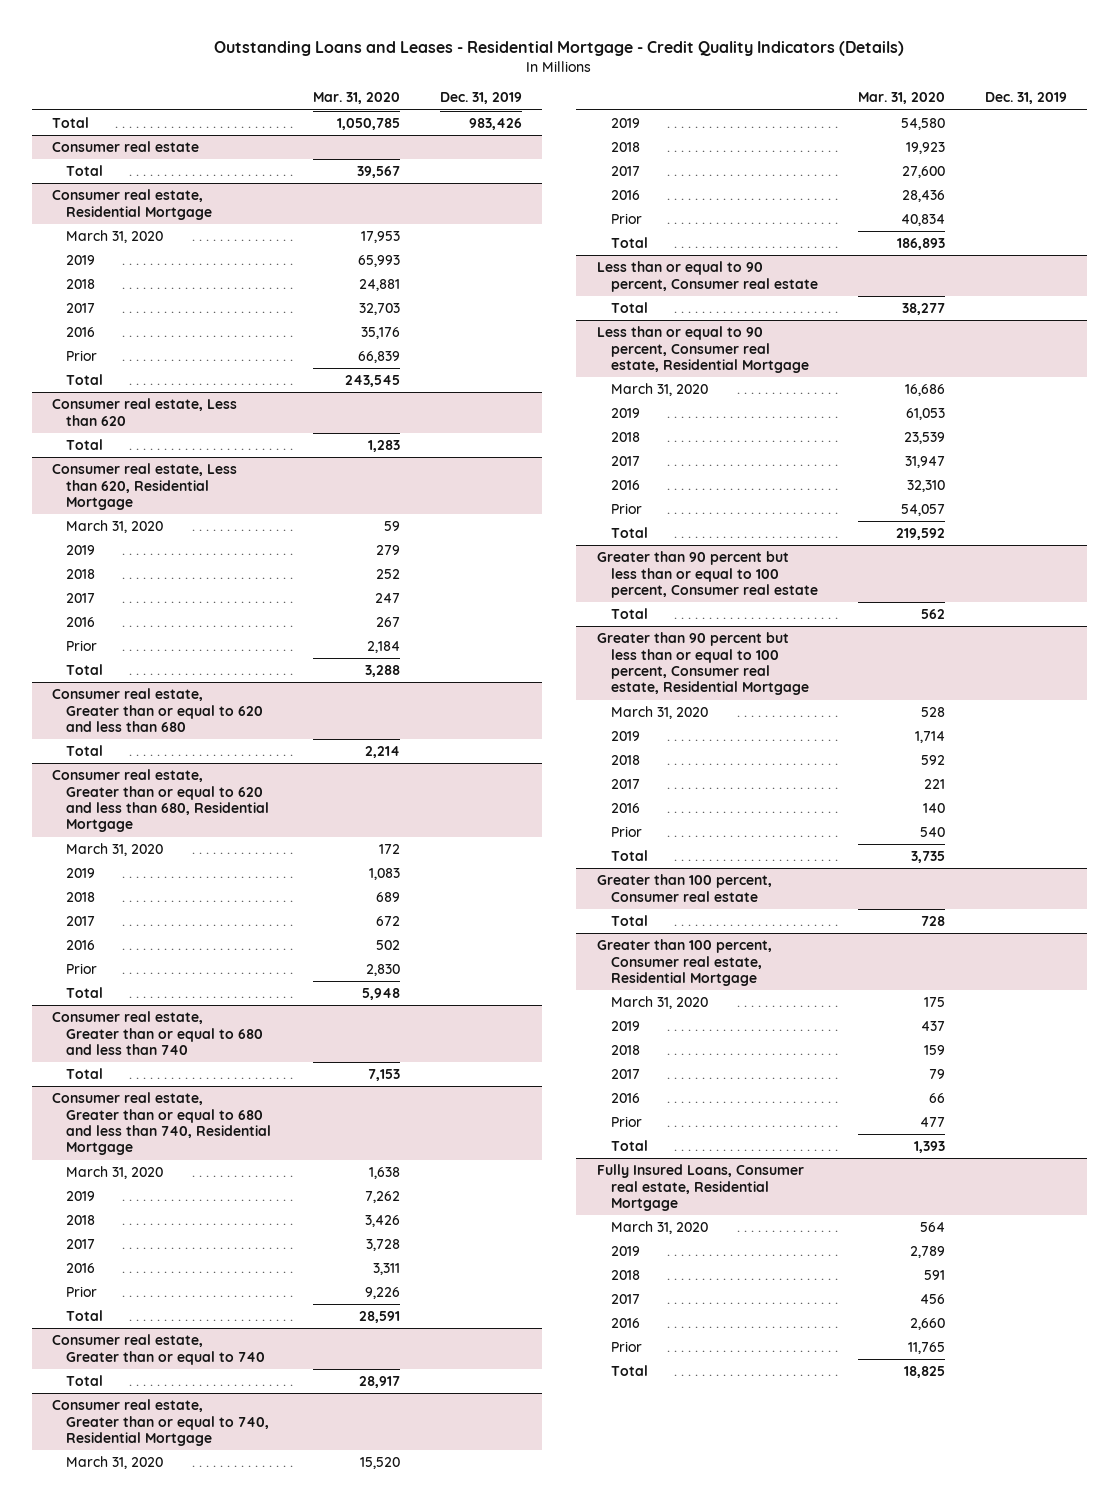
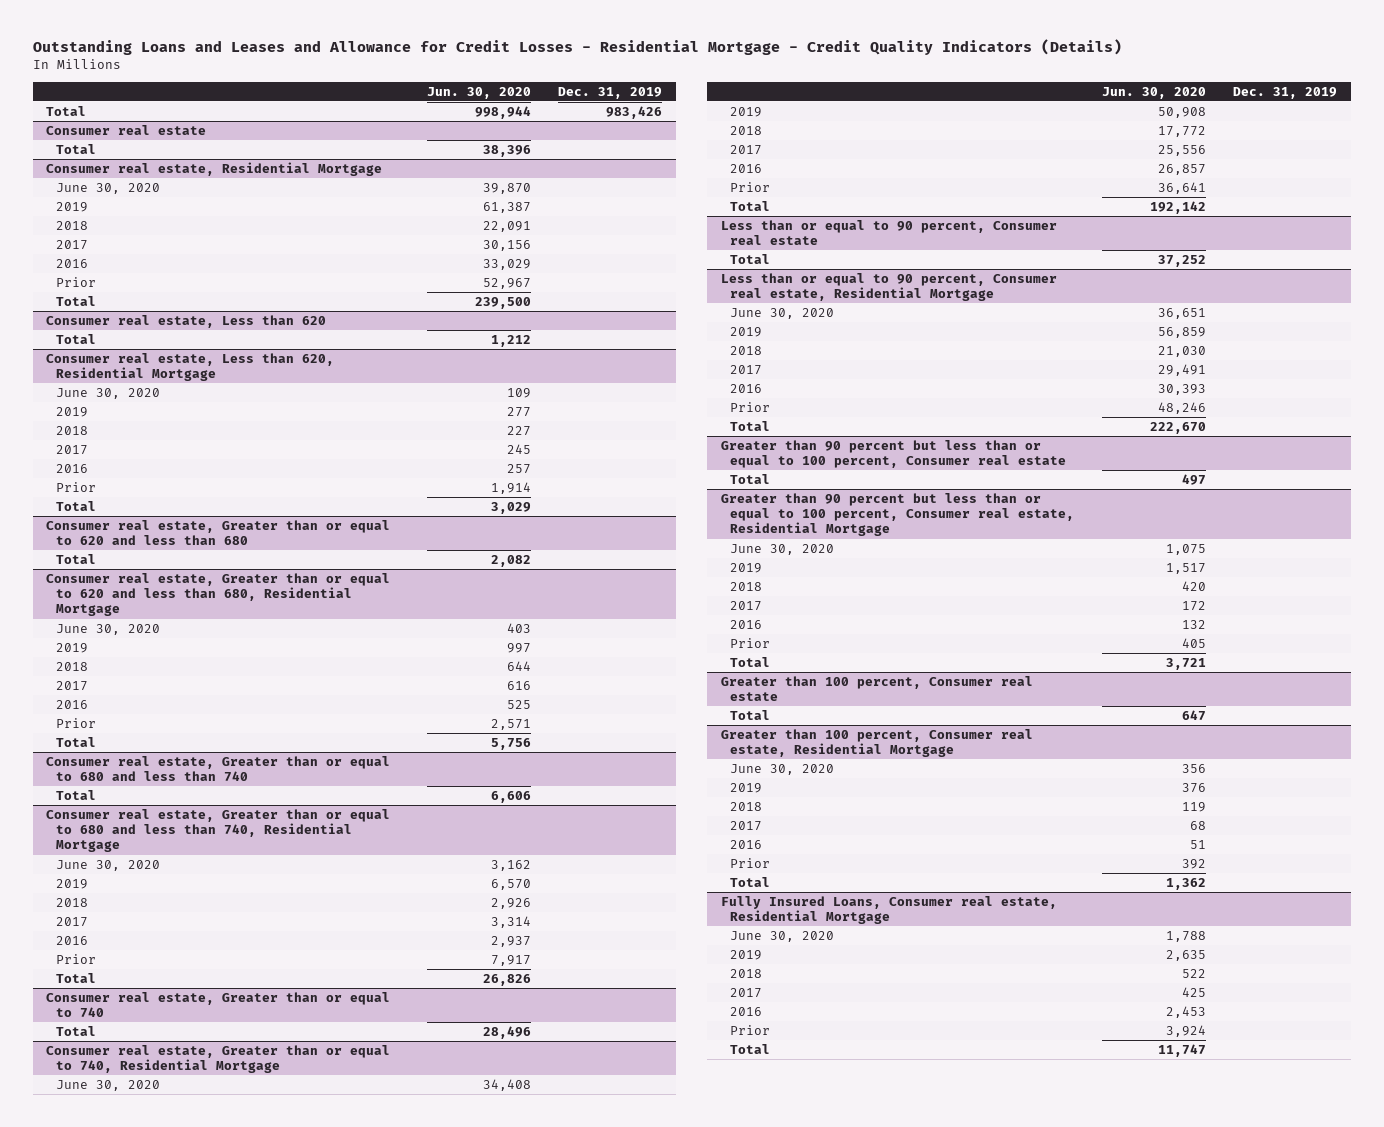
[214,40,905,56] Outstanding Loans and Leases - Residential Mortgage - Credit Quality Indicators (Details) -> [32,39,1122,56] Outstanding Loans and Leases and Allowance for Credit Losses - Residential Mortgage - Credit Quality Indicators (Details)
[312,92,400,105] Mar. 31, 2020 -> none
none -> [426,86,531,99] Jun. 30, 2020
[65,230,163,244] March 31, 2020 -> [55,182,160,194] June 30, 2020
[65,520,163,534] March 31, 2020 -> [55,387,160,399] June 30, 2020
[65,843,163,857] March 31, 2020 -> [55,623,160,635] June 30, 2020
[65,1166,163,1180] March 31, 2020 -> [55,859,160,871] June 30, 2020
[65,1456,163,1470] March 31, 2020 -> [55,1079,160,1091] June 30, 2020
[610,383,708,397] March 31, 2020 -> [730,307,835,319] June 30, 2020
[610,706,708,720] March 31, 2020 -> [730,543,835,555] June 30, 2020
[610,996,708,1010] March 31, 2020 -> [730,763,835,775] June 30, 2020
[610,1221,708,1235] March 31, 2020 -> [730,930,835,942] June 30, 2020

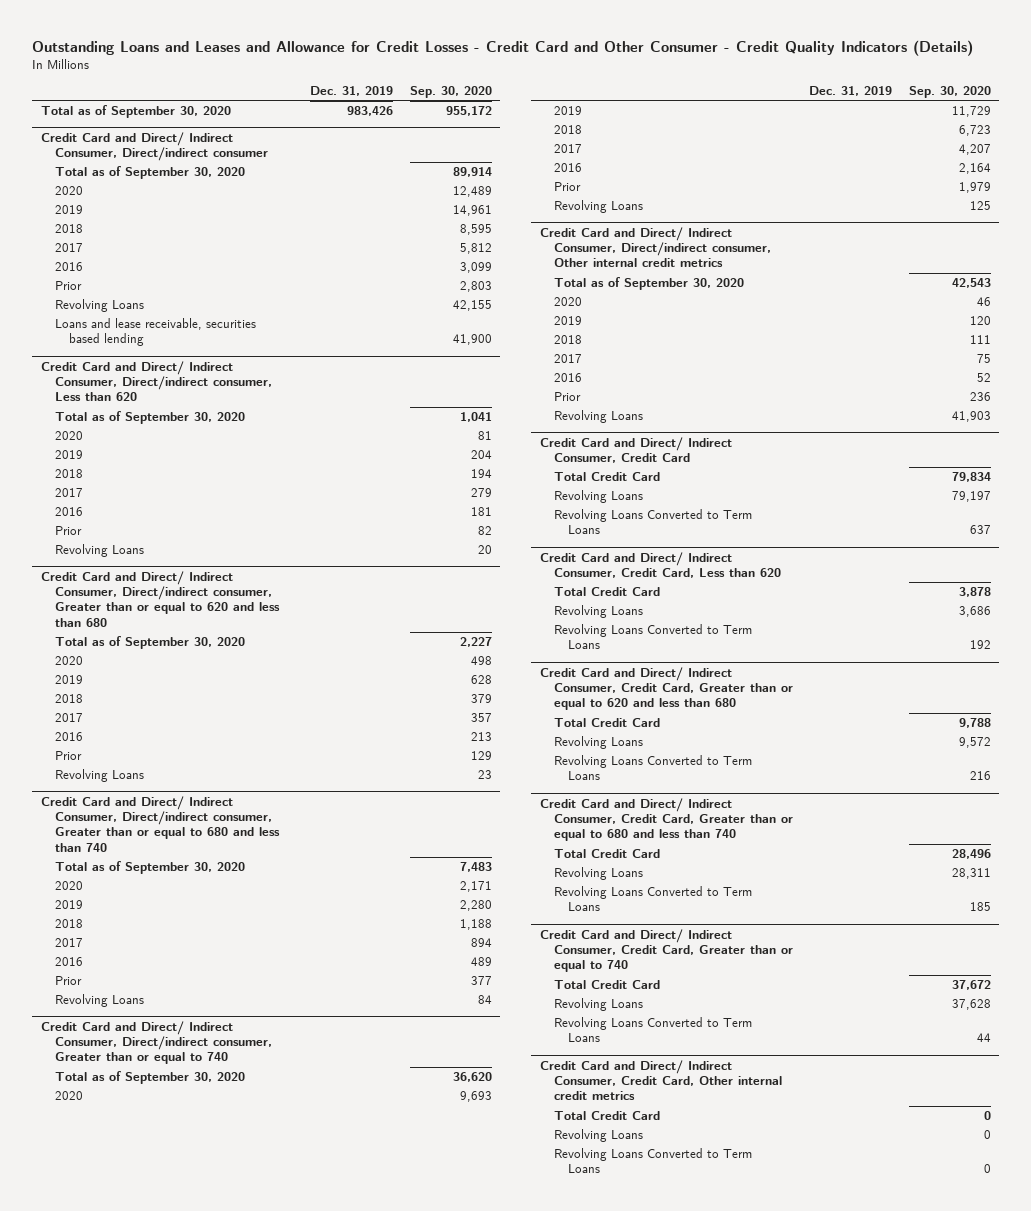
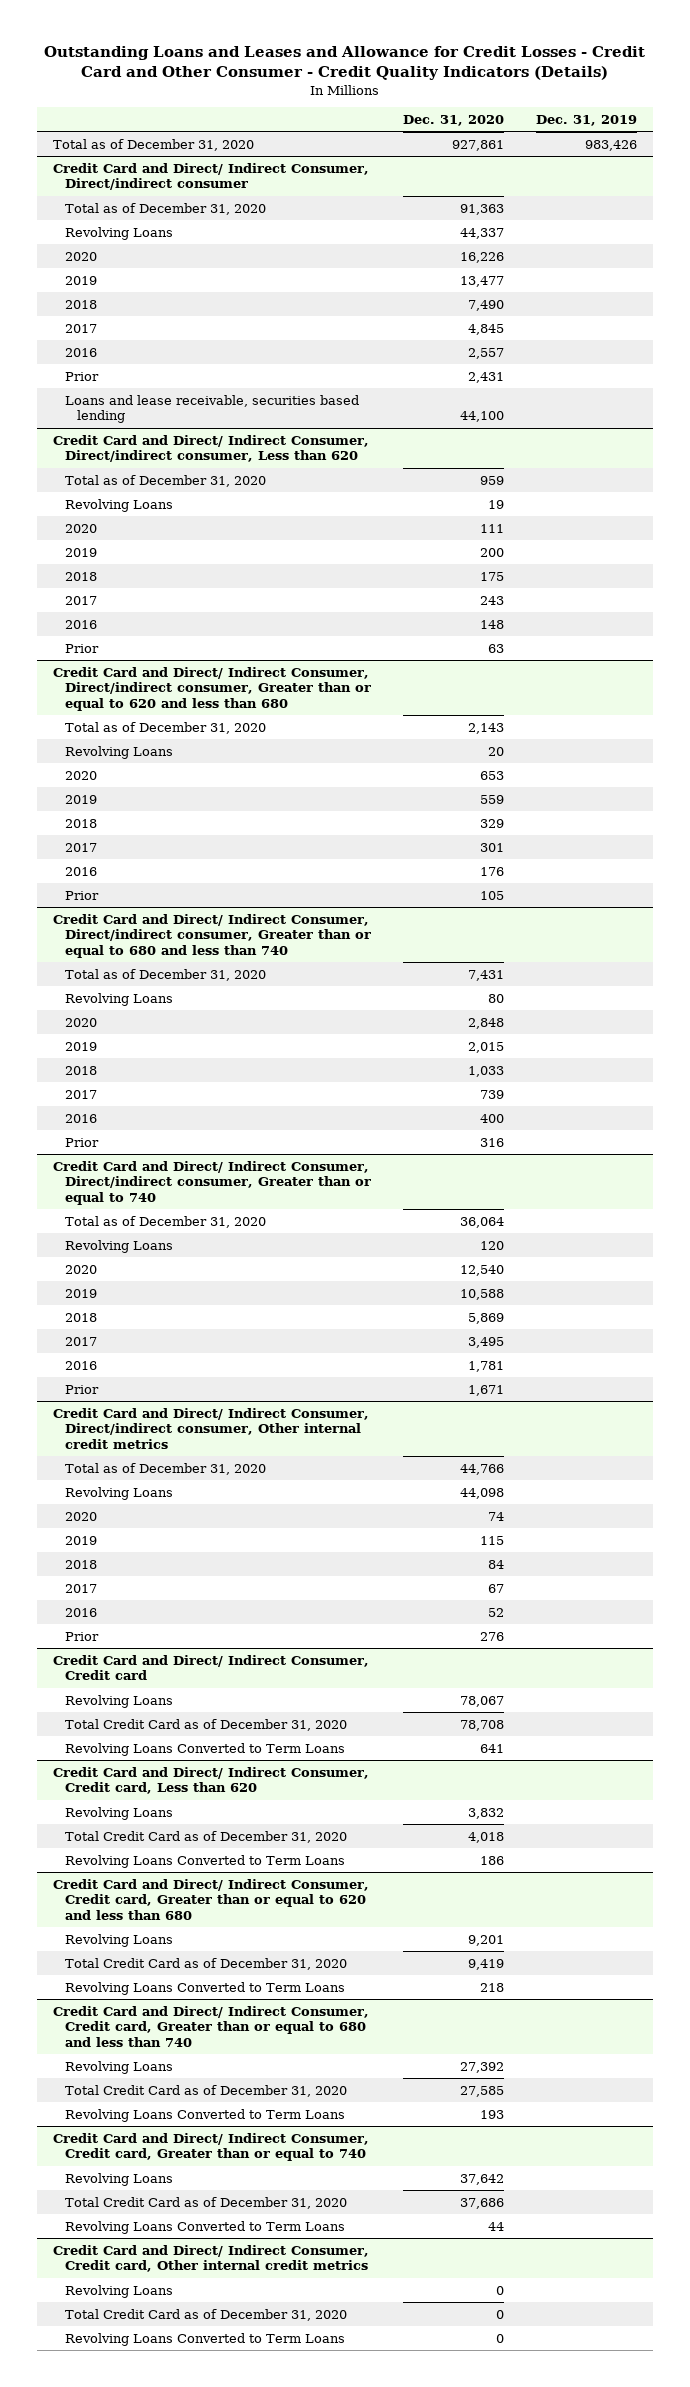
[409,86,492,99] Sep. 30, 2020 -> none
none -> [402,115,504,127] Dec. 31, 2020
[40,104,231,118] Total as of September 30, 2020 -> [52,138,254,151] Total as of December 31, 2020
[54,165,245,179] Total as of September 30, 2020 -> [65,202,267,215] Total as of December 31, 2020
[54,298,144,312] Revolving Loans -> [65,226,174,240] Revolving Loans
[54,410,245,424] Total as of September 30, 2020 -> [65,474,267,487] Total as of December 31, 2020
[54,543,144,557] Revolving Loans -> [65,498,174,512] Revolving Loans
[54,635,245,649] Total as of September 30, 2020 -> [65,721,267,734] Total as of December 31, 2020
[54,768,144,782] Revolving Loans -> [65,745,174,759] Revolving Loans
[54,860,245,874] Total as of September 30, 2020 -> [65,968,267,981] Total as of December 31, 2020
[54,993,144,1007] Revolving Loans -> [65,992,174,1006] Revolving Loans
[54,1070,245,1084] Total as of September 30, 2020 -> [65,1215,267,1228] Total as of December 31, 2020
[553,199,643,213] Revolving Loans -> [65,1239,174,1253] Revolving Loans
[553,276,744,290] Total as of September 30, 2020 -> [65,1462,267,1475] Total as of December 31, 2020
[553,409,643,423] Revolving Loans -> [65,1486,174,1500] Revolving Loans
[553,471,660,481] Total Credit Card -> none
[539,436,732,464] Credit Card and Direct/ Indirect Consumer, Credit Card -> [52,1654,369,1681] Credit Card and Direct/ Indirect Consumer, Credit card
none -> [65,1718,348,1731] Total Credit Card as of December 31, 2020
[553,586,660,596] Total Credit Card -> none
[539,551,781,579] Credit Card and Direct/ Indirect Consumer, Credit Card, Less than 620 -> [52,1766,369,1795] Credit Card and Direct/ Indirect Consumer, Credit card, Less than 620
none -> [65,1830,348,1843] Total Credit Card as of December 31, 2020
[553,717,660,727] Total Credit Card -> none
[539,666,793,711] Credit Card and Direct/ Indirect Consumer, Credit Card, Greater than or equal to 620 and less than 680 -> [52,1878,369,1921] Credit Card and Direct/ Indirect Consumer, Credit card, Greater than or equal to 620 and less than 680
none -> [65,1957,348,1970] Total Credit Card as of December 31, 2020
[553,848,660,858] Total Credit Card -> none
[539,797,793,842] Credit Card and Direct/ Indirect Consumer, Credit Card, Greater than or equal to 680 and less than 740 -> [52,2005,369,2048] Credit Card and Direct/ Indirect Consumer, Credit card, Greater than or equal to 680 and less than 740
none -> [65,2084,348,2097] Total Credit Card as of December 31, 2020
[553,979,660,989] Total Credit Card -> none
[539,928,793,973] Credit Card and Direct/ Indirect Consumer, Credit Card, Greater than or equal to 740 -> [52,2132,369,2162] Credit Card and Direct/ Indirect Consumer, Credit card, Greater than or equal to 740
none -> [65,2196,348,2209] Total Credit Card as of December 31, 2020
[553,1110,660,1120] Total Credit Card -> none
[539,1059,782,1101] Credit Card and Direct/ Indirect Consumer, Credit Card, Other internal credit metrics -> [52,2244,369,2273] Credit Card and Direct/ Indirect Consumer, Credit card, Other internal credit metrics
none -> [65,2308,348,2321] Total Credit Card as of December 31, 2020

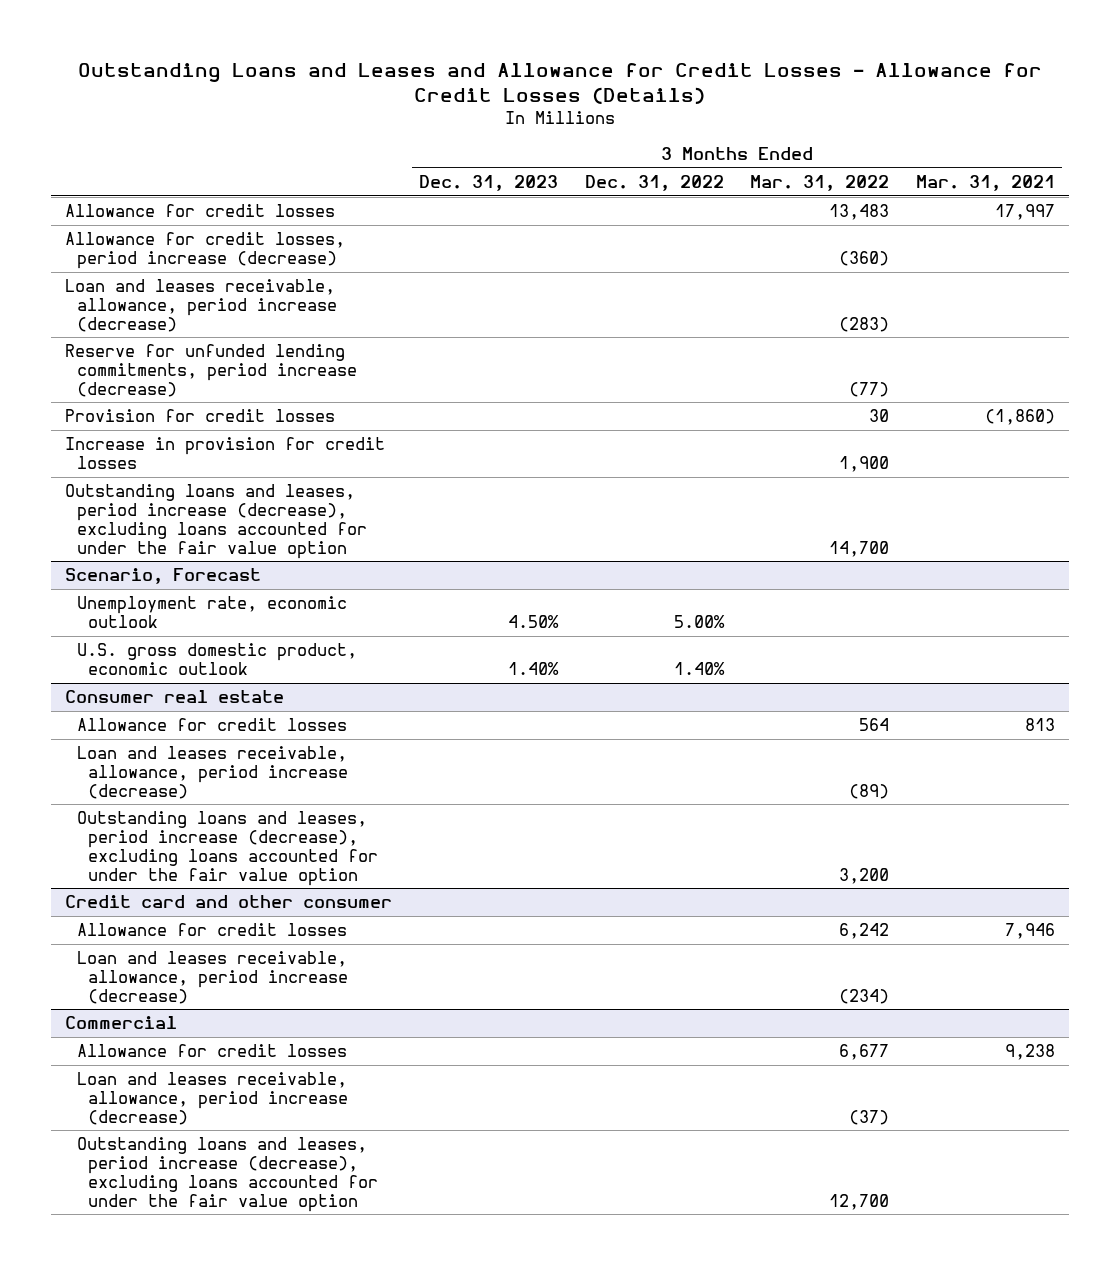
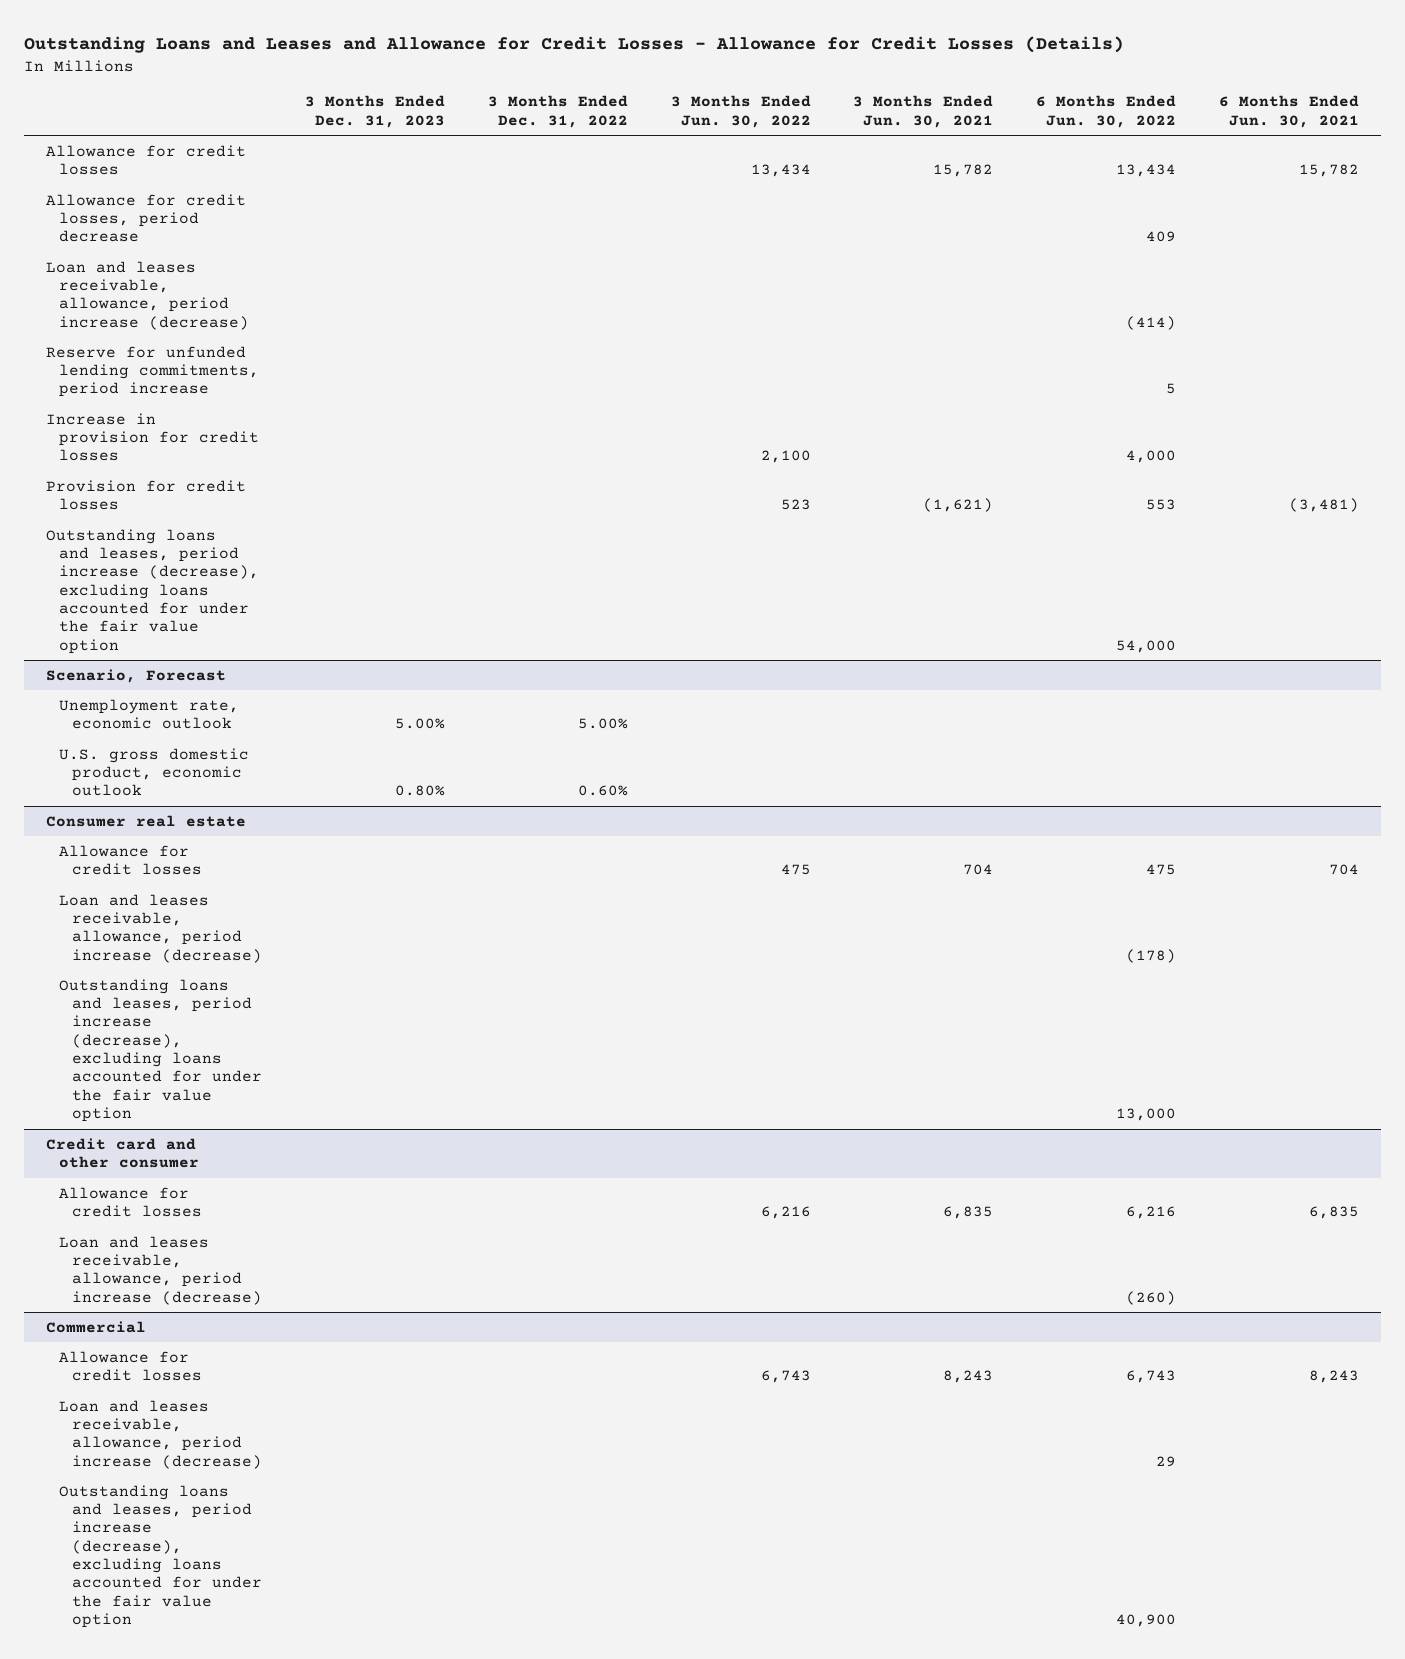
[750,174,890,191] Mar. 31, 2022 -> none
[916,174,1056,191] Mar. 31, 2021 -> none
none -> [670,95,811,128] 3 Months Ended Jun. 30, 2022
none -> [853,95,994,128] 3 Months Ended Jun. 30, 2021
none -> [1036,95,1177,128] 6 Months Ended Jun. 30, 2022
none -> [1219,95,1360,128] 6 Months Ended Jun. 30, 2021
[64,232,345,269] Allowance for credit losses, period increase (decrease) -> [45,193,246,243] Allowance for credit losses, period decrease
[64,344,357,397] Reserve for unfunded lending commitments, period increase (decrease) -> [45,345,259,398] Reserve for unfunded lending commitments, period increase
[64,409,335,423] Provision for credit losses -> [45,479,246,511] Provision for credit losses
[507,614,559,628] 4.50% -> [394,718,445,730] 5.00%
[507,661,559,675] 1.40% -> [394,785,445,797] 0.80%
[673,661,725,675] 1.40% -> [577,785,628,797] 0.60%

